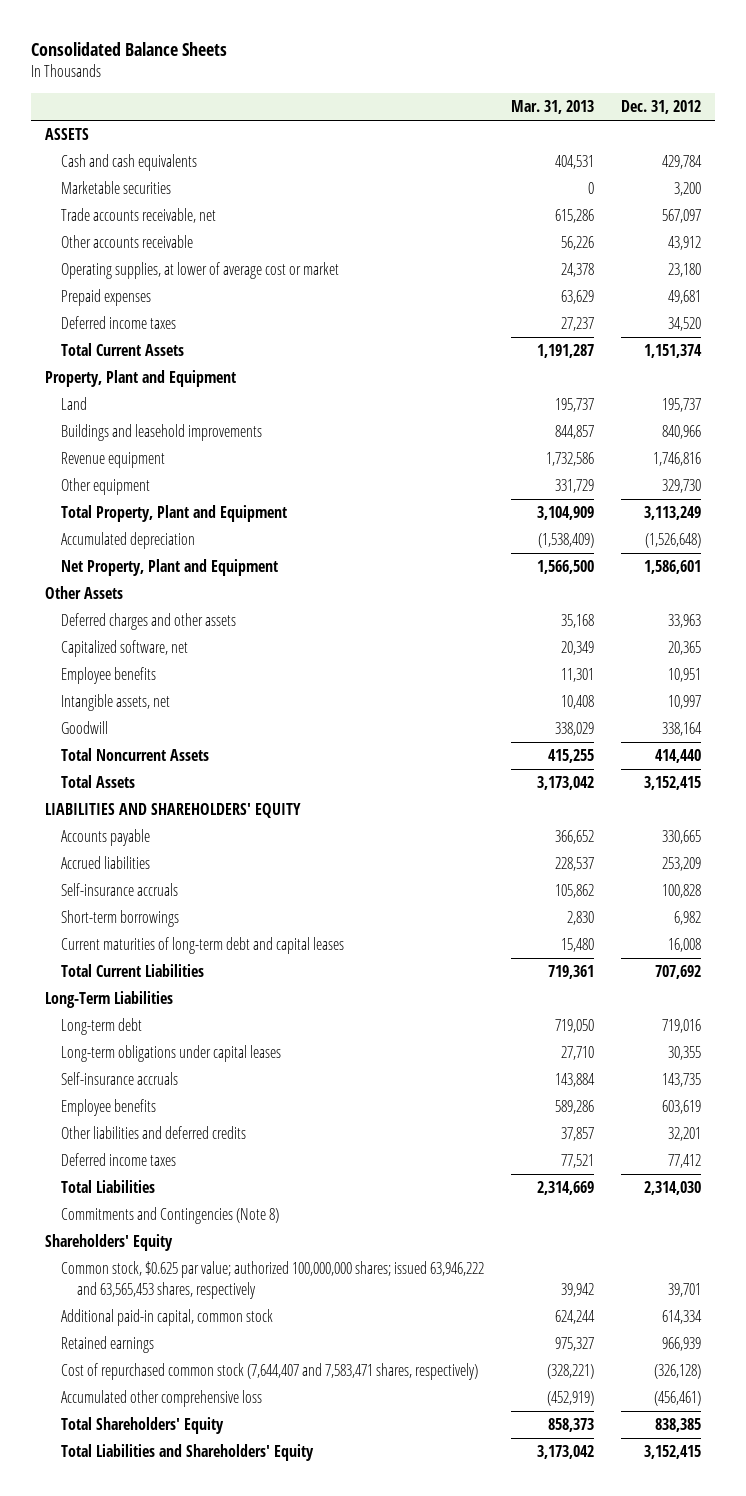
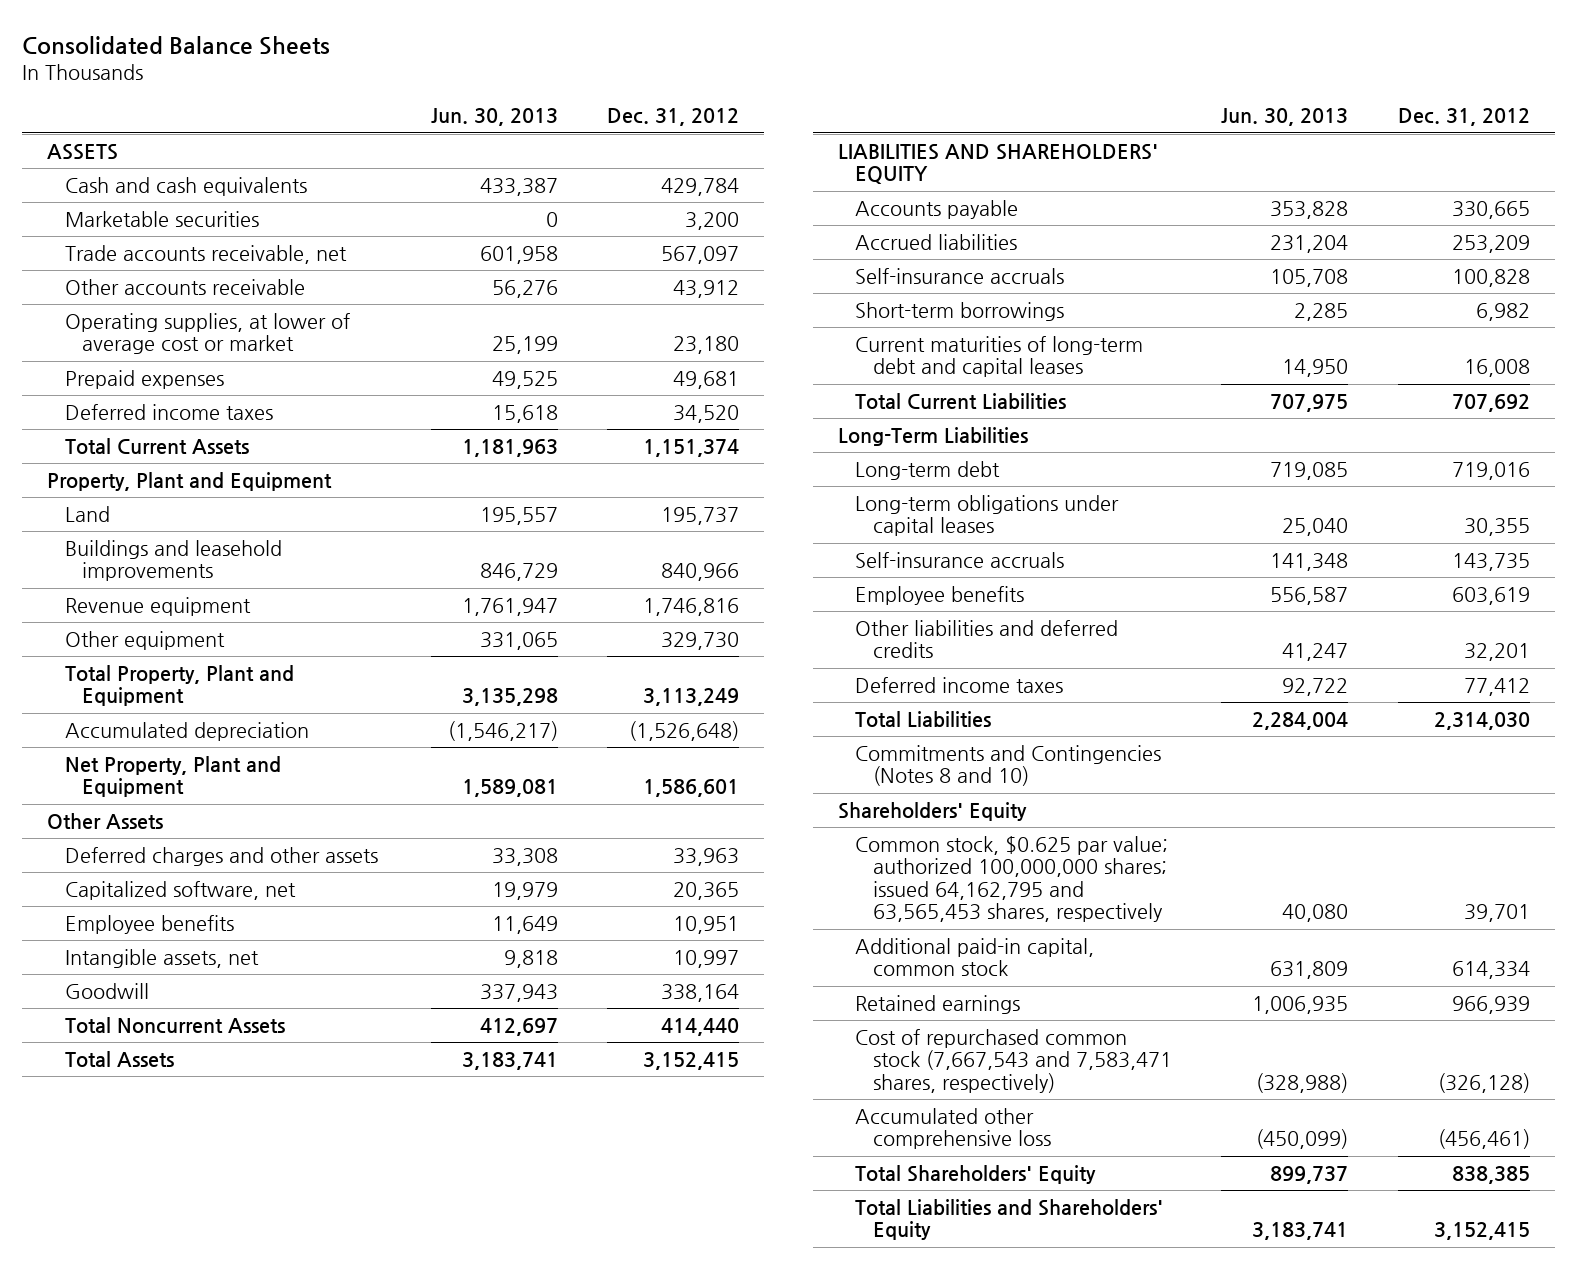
[511,100,595,115] Mar. 31, 2013 -> none
none -> [430,108,558,127] Jun. 30, 2013
[60,1207,279,1225] Commitments and Contingencies (Note 8) -> [855,744,1162,787] Commitments and Contingencies (Notes 8 and 10)
[60,1261,484,1299] Common stock, $0.625 par value; authorized 100,000,000 shares; issued 63,946,222 and 63,565,453 shares, respectively -> [855,835,1169,923] Common stock, $0.625 par value; authorized 100,000,000 shares; issued 64,162,795 and 63,565,453 shares, respectively
[60,1363,478,1381] Cost of repurchased common stock (7,644,407 and 7,583,471 shares, respectively) -> [855,1028,1172,1093] Cost of repurchased common stock (7,667,543 and 7,583,471 shares, respectively)

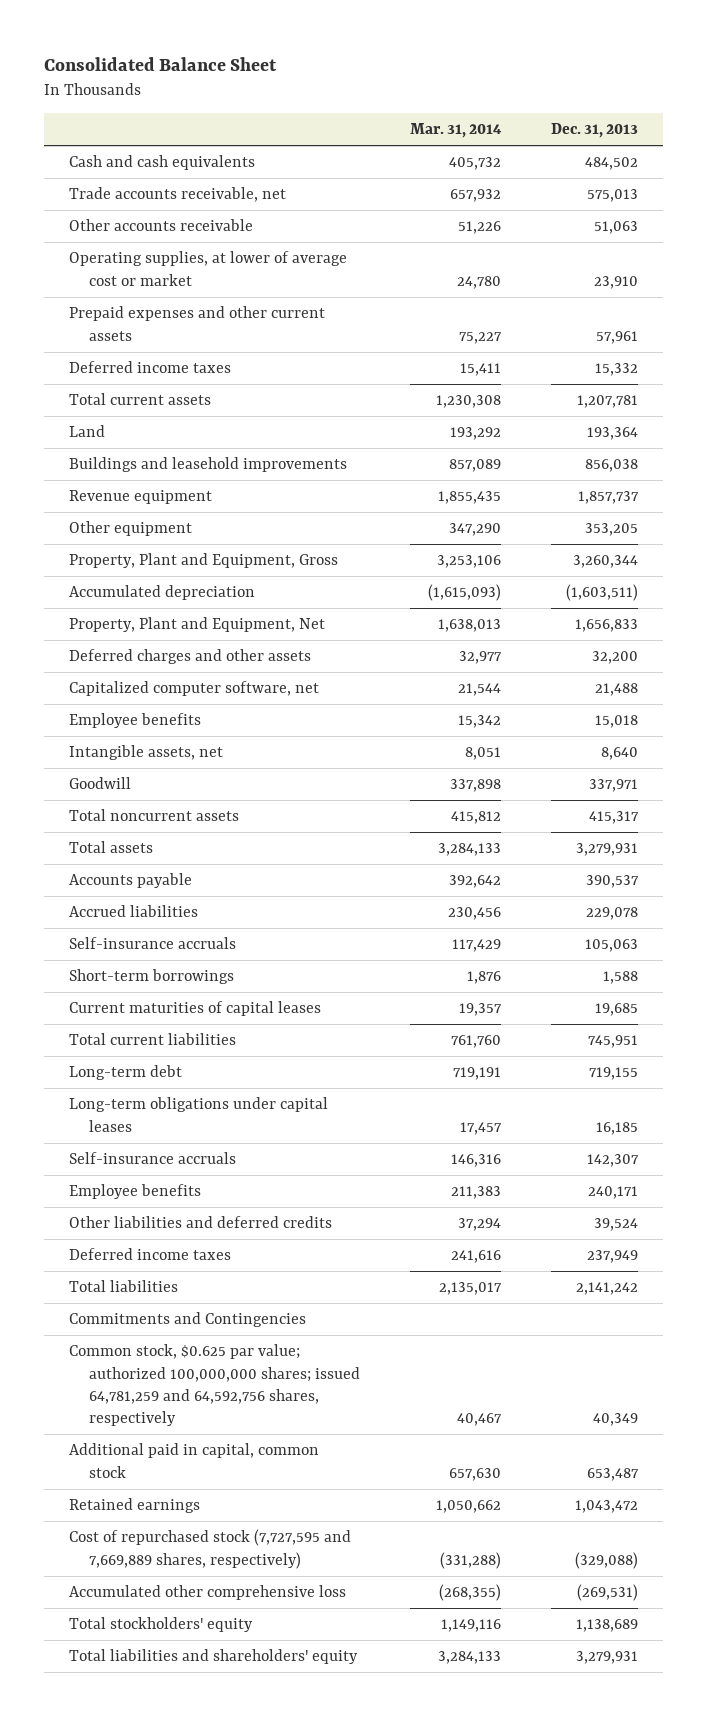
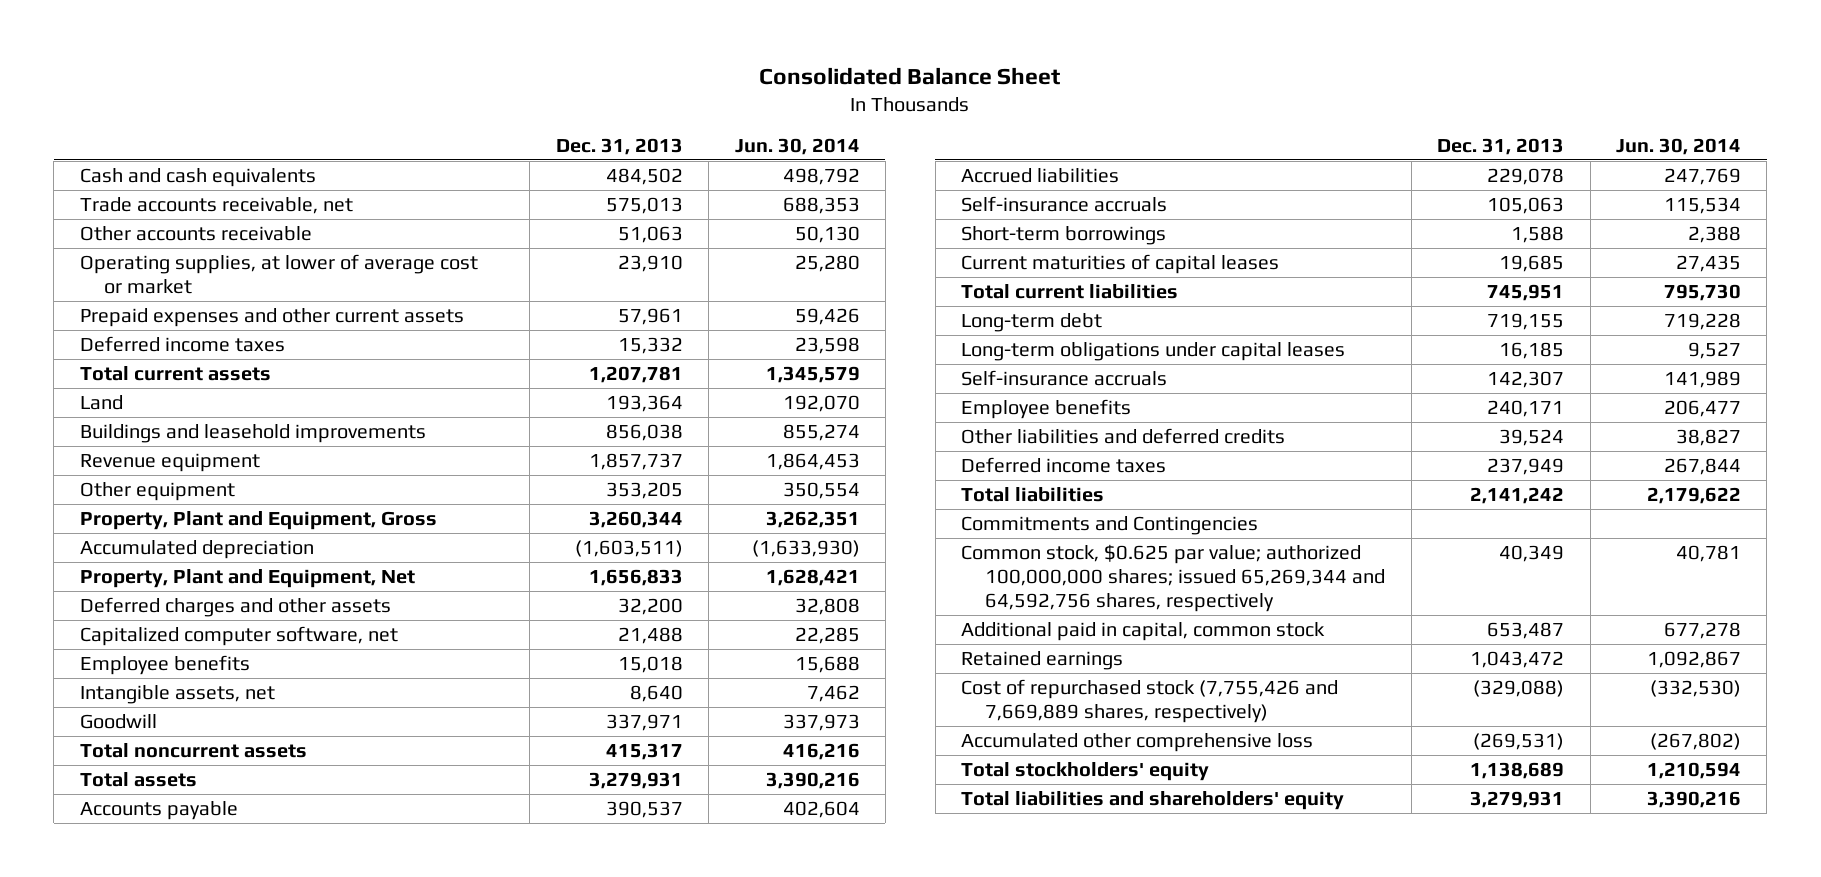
[409,123,502,139] Mar. 31, 2014 -> none
none -> [734,138,860,156] Jun. 30, 2014
[68,1344,360,1427] Common stock, $0.625 par value; authorized 100,000,000 shares; issued 64,781,259 and 64,592,756 shares, respectively -> [961,543,1386,612] Common stock, $0.625 par value; authorized 100,000,000 shares; issued 65,269,344 and 64,592,756 shares, respectively
[68,1529,351,1569] Cost of repurchased stock (7,727,595 and 7,669,889 shares, respectively) -> [961,678,1339,723] Cost of repurchased stock (7,755,426 and 7,669,889 shares, respectively)

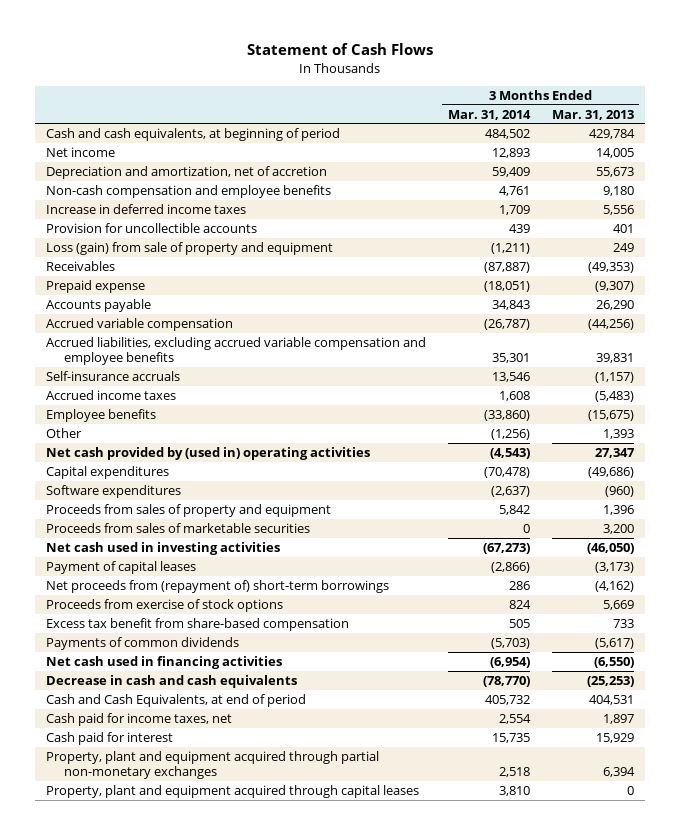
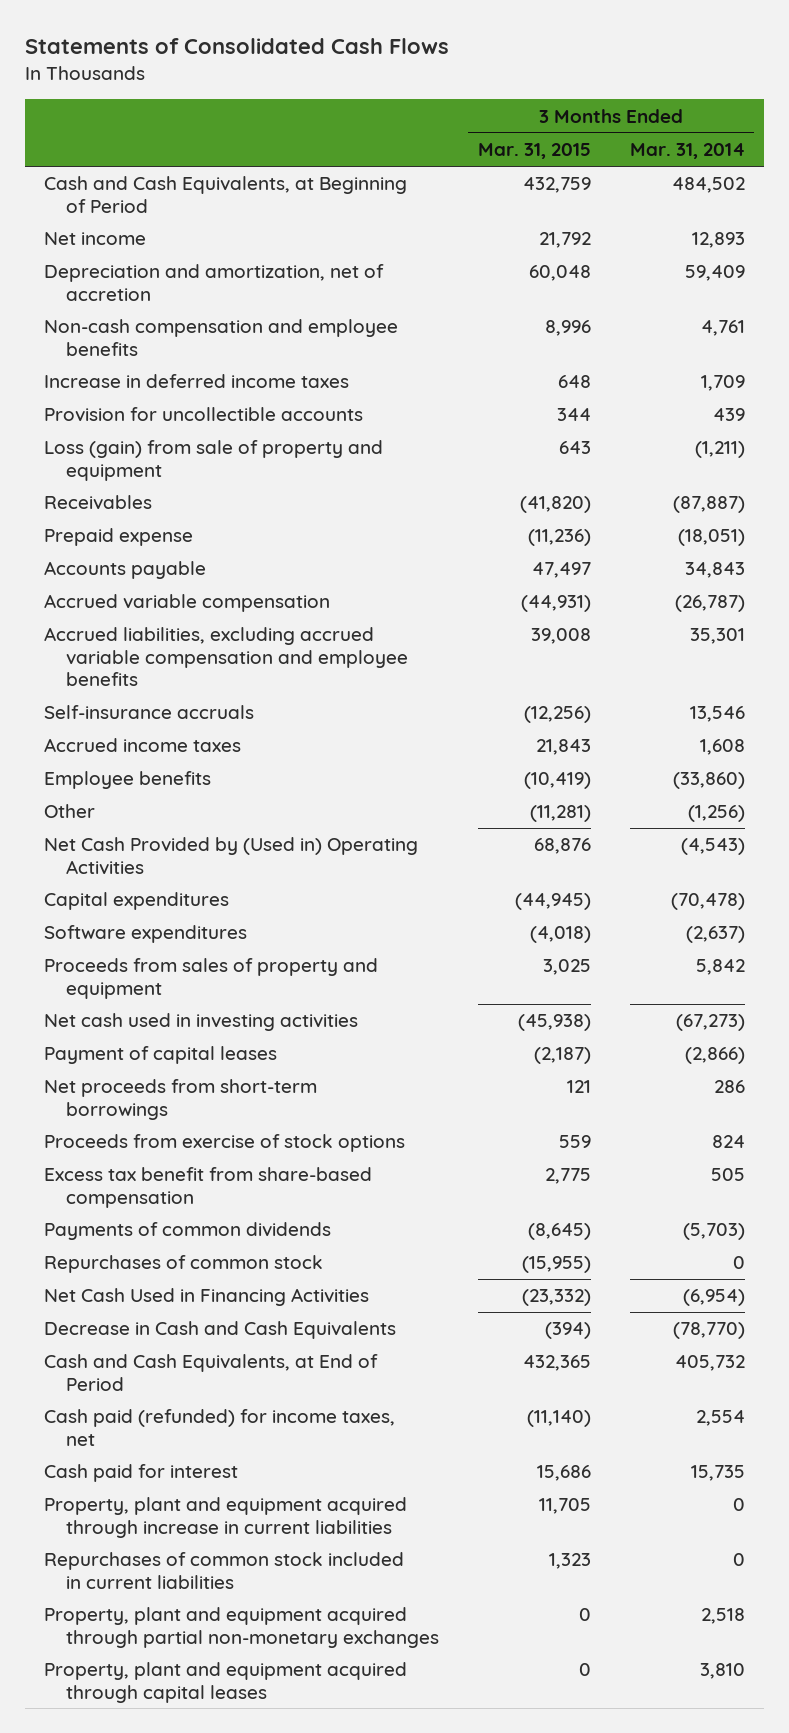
[246,43,433,56] Statement of Cash Flows -> [24,38,449,55] Statements of Consolidated Cash Flows
[551,109,634,120] Mar. 31, 2013 -> none
none -> [478,143,592,160] Mar. 31, 2015
[45,128,340,142] Cash and cash equivalents, at beginning of period -> [44,176,408,213] Cash and Cash Equivalents, at Beginning of Period
[45,447,370,461] Net cash provided by (used in) operating activities -> [44,837,419,875] Net Cash Provided by (Used in) Operating Activities
[45,523,310,534] Proceeds from sales of marketable securities -> none
[45,580,389,594] Net proceeds from (repayment of) short-term borrowings -> [44,1079,318,1120] Net proceeds from short-term borrowings
none -> [44,1255,324,1274] Repurchases of common stock
[45,656,282,670] Net cash used in financing activities -> [44,1288,370,1307] Net Cash Used in Financing Activities
[45,675,297,689] Decrease in cash and cash equivalents -> [44,1321,397,1340] Decrease in Cash and Cash Equivalents
[45,694,306,708] Cash and Cash Equivalents, at end of period -> [44,1354,379,1391] Cash and Cash Equivalents, at End of Period
[45,713,232,727] Cash paid for income taxes, net -> [44,1409,396,1446] Cash paid (refunded) for income taxes, net
none -> [44,1497,408,1538] Property, plant and equipment acquired through increase in current liabilities
none -> [44,1552,405,1589] Repurchases of common stock included in current liabilities

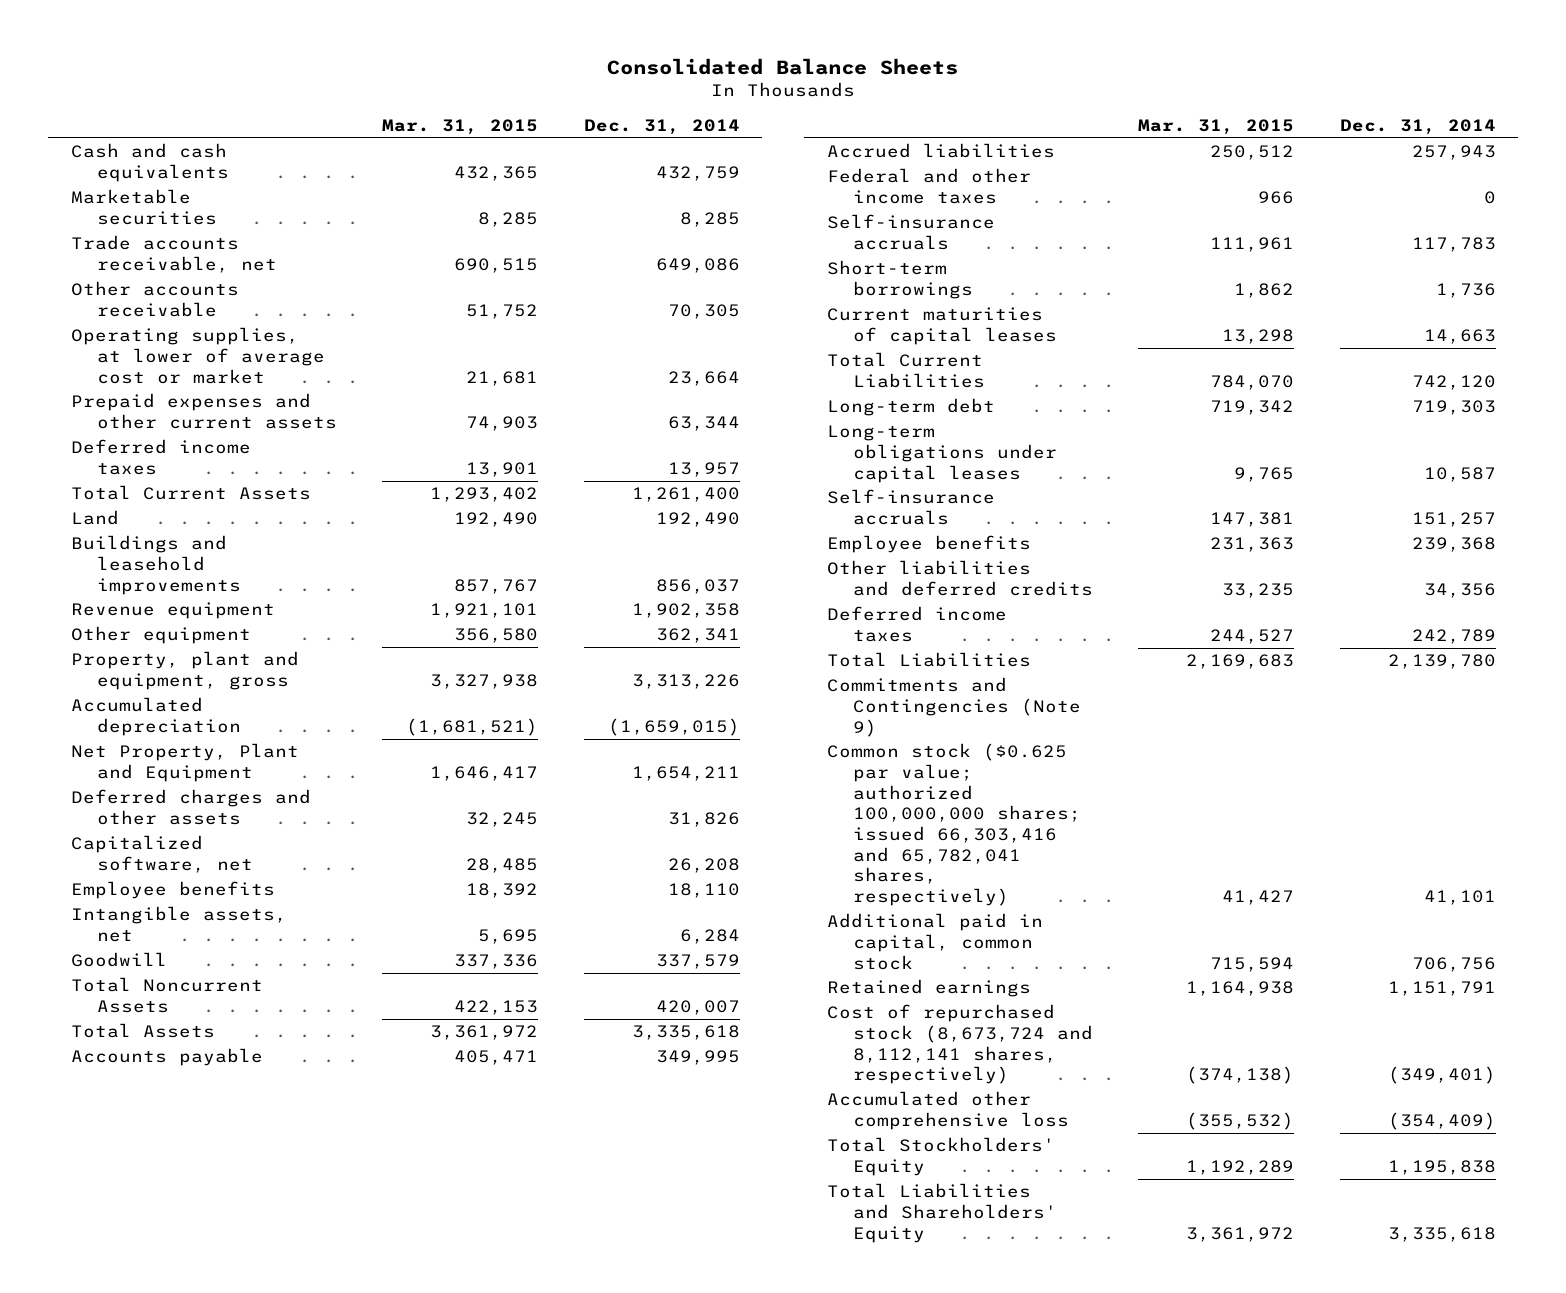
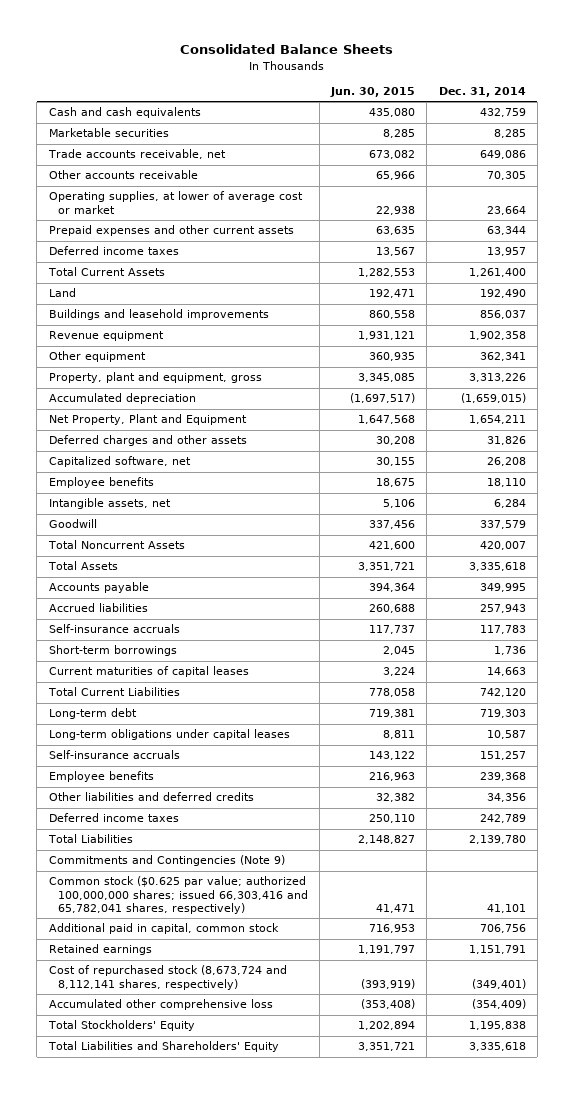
[382,118,539,135] Mar. 31, 2015 -> none
none -> [330,87,416,98] Jun. 30, 2015
[826,168,1031,204] Federal and other income taxes -> none

